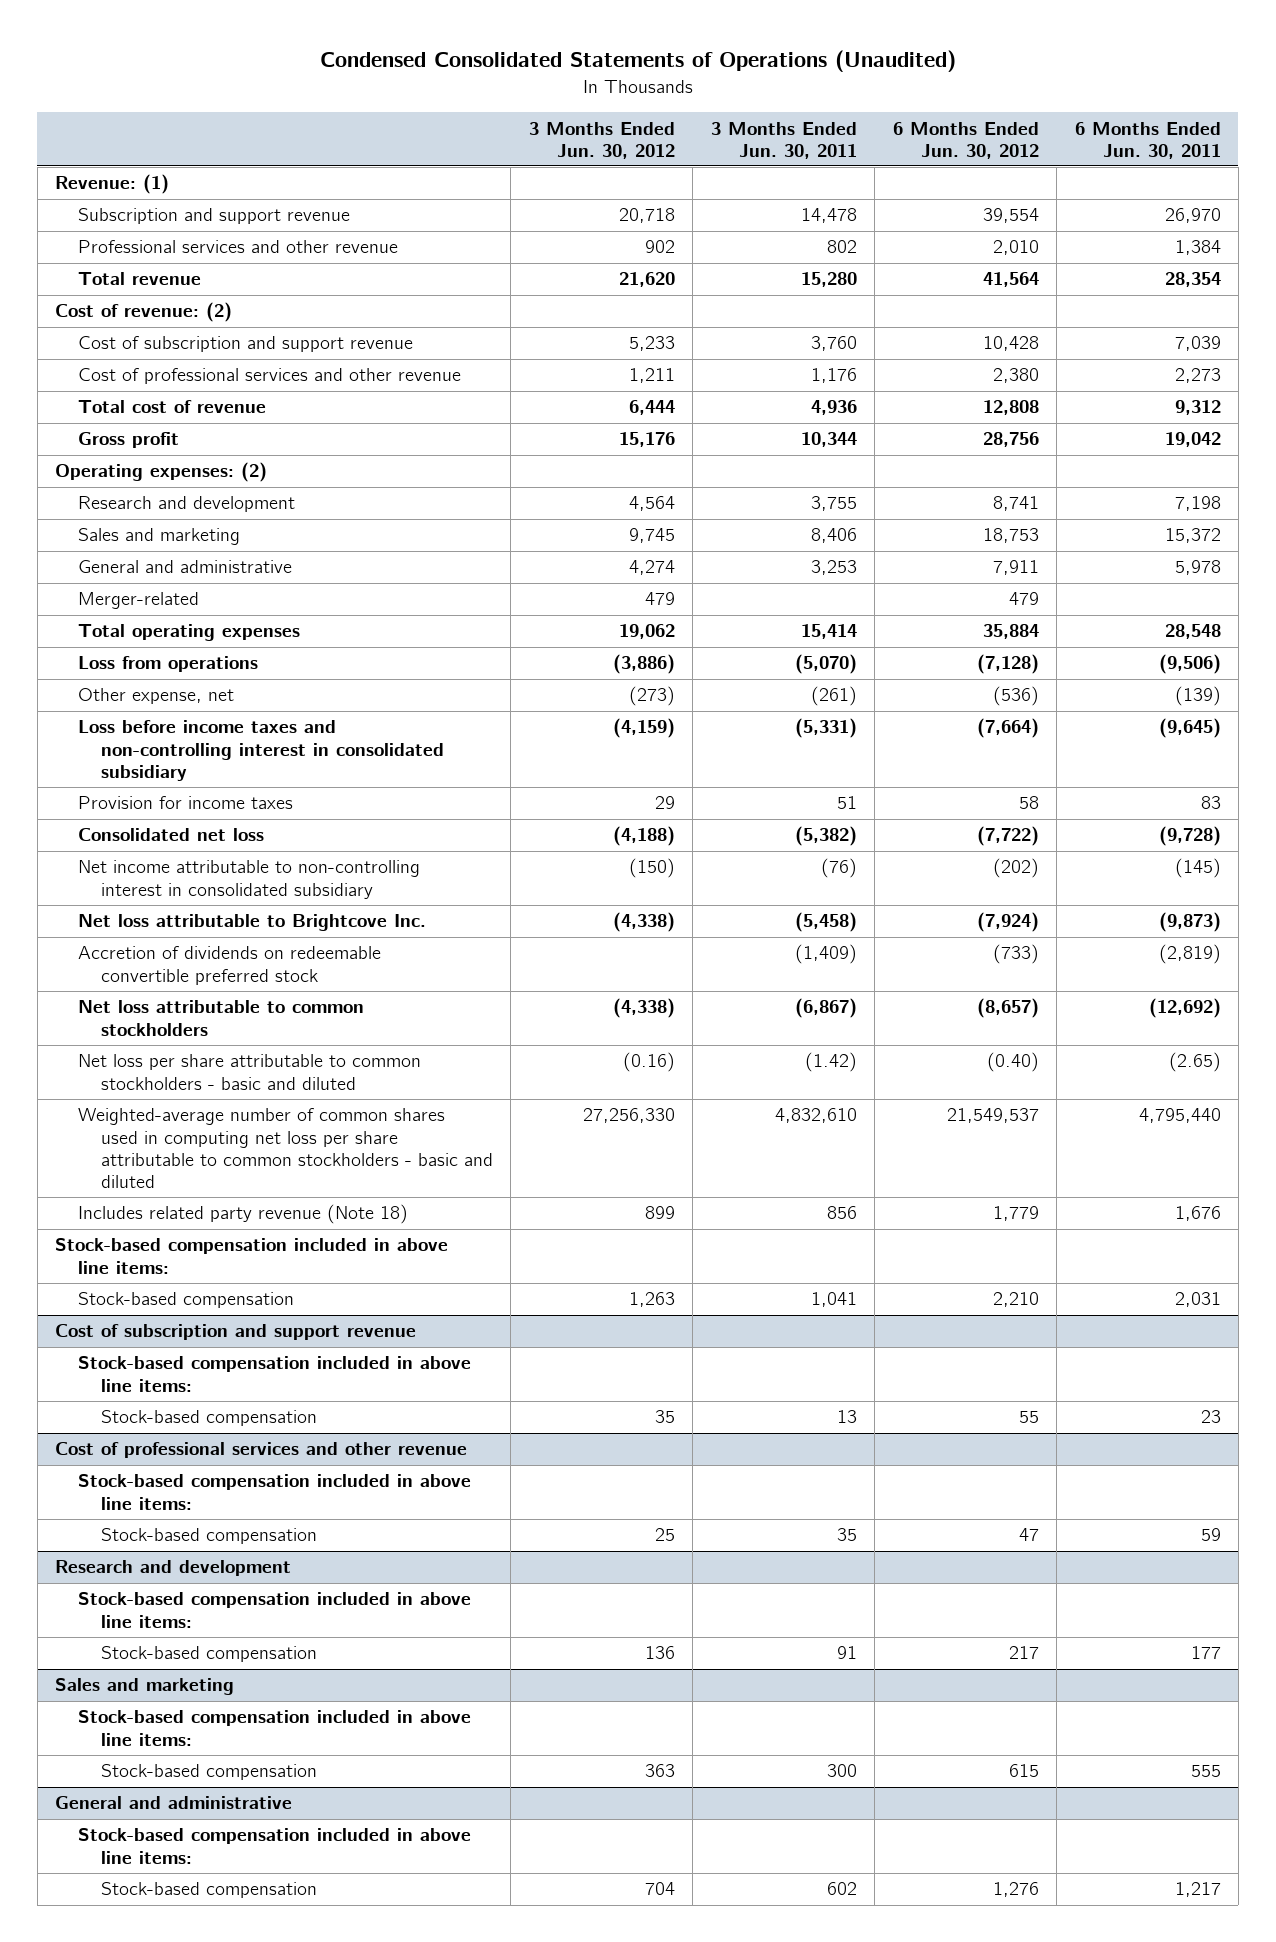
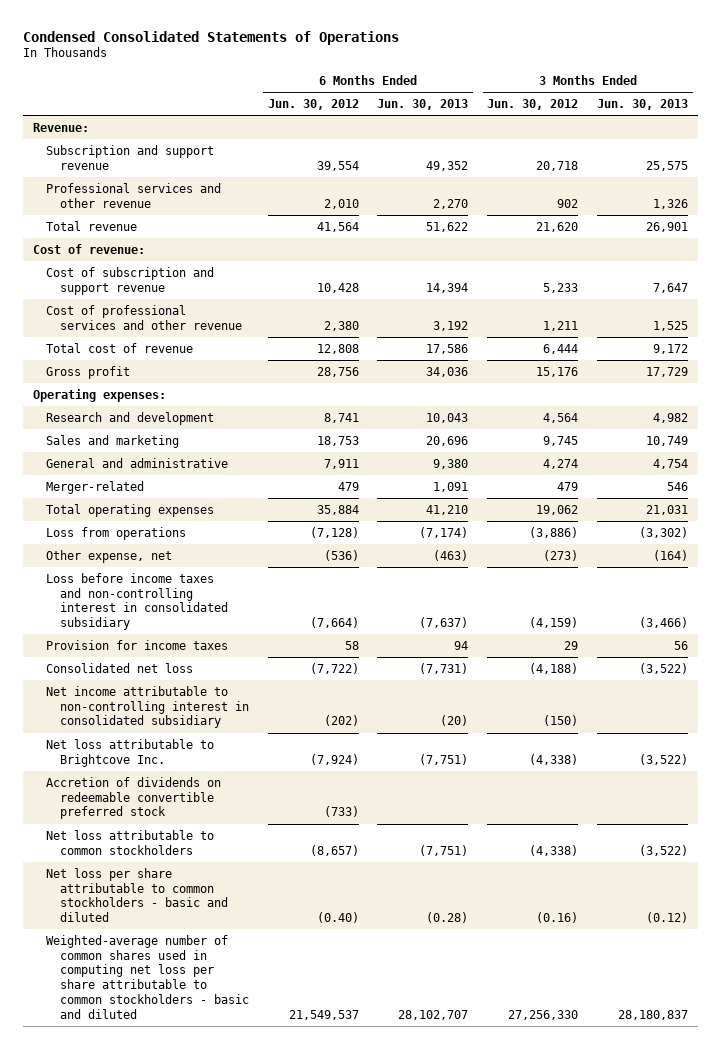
[319,50,956,73] Condensed Consolidated Statements of Operations (Unaudited) -> [23,30,400,45] Condensed Consolidated Statements of Operations
[710,121,857,159] 3 Months Ended Jun. 30, 2011 -> none
[1074,121,1221,159] 6 Months Ended Jun. 30, 2011 -> none
none -> [377,98,469,110] Jun. 30, 2013
none -> [597,98,689,110] Jun. 30, 2013
[55,174,170,195] Revenue: (1) -> [32,122,89,132] Revenue:
[55,302,233,323] Cost of revenue: (2) -> [32,243,145,254] Cost of revenue:
[55,462,268,483] Operating expenses: (2) -> [32,388,166,402] Operating expenses:
[78,1204,409,1225] Includes related party revenue (Note 18) -> none
[55,1238,449,1274] Stock-based compensation included in above line items: -> none
[78,1292,295,1309] Stock-based compensation -> none
[55,1324,417,1341] Cost of subscription and support revenue -> none
[78,1356,472,1392] Stock-based compensation included in above line items: -> none
[101,1410,318,1427] Stock-based compensation -> none
[55,1442,468,1459] Cost of professional services and other revenue -> none
[78,1474,472,1510] Stock-based compensation included in above line items: -> none
[101,1528,318,1545] Stock-based compensation -> none
[55,1560,292,1577] Research and development -> none
[78,1592,472,1628] Stock-based compensation included in above line items: -> none
[101,1646,318,1663] Stock-based compensation -> none
[55,1678,235,1696] Sales and marketing -> none
[78,1710,472,1746] Stock-based compensation included in above line items: -> none
[101,1764,318,1781] Stock-based compensation -> none
[55,1796,293,1810] General and administrative -> none
[78,1828,472,1864] Stock-based compensation included in above line items: -> none
[101,1882,318,1899] Stock-based compensation -> none

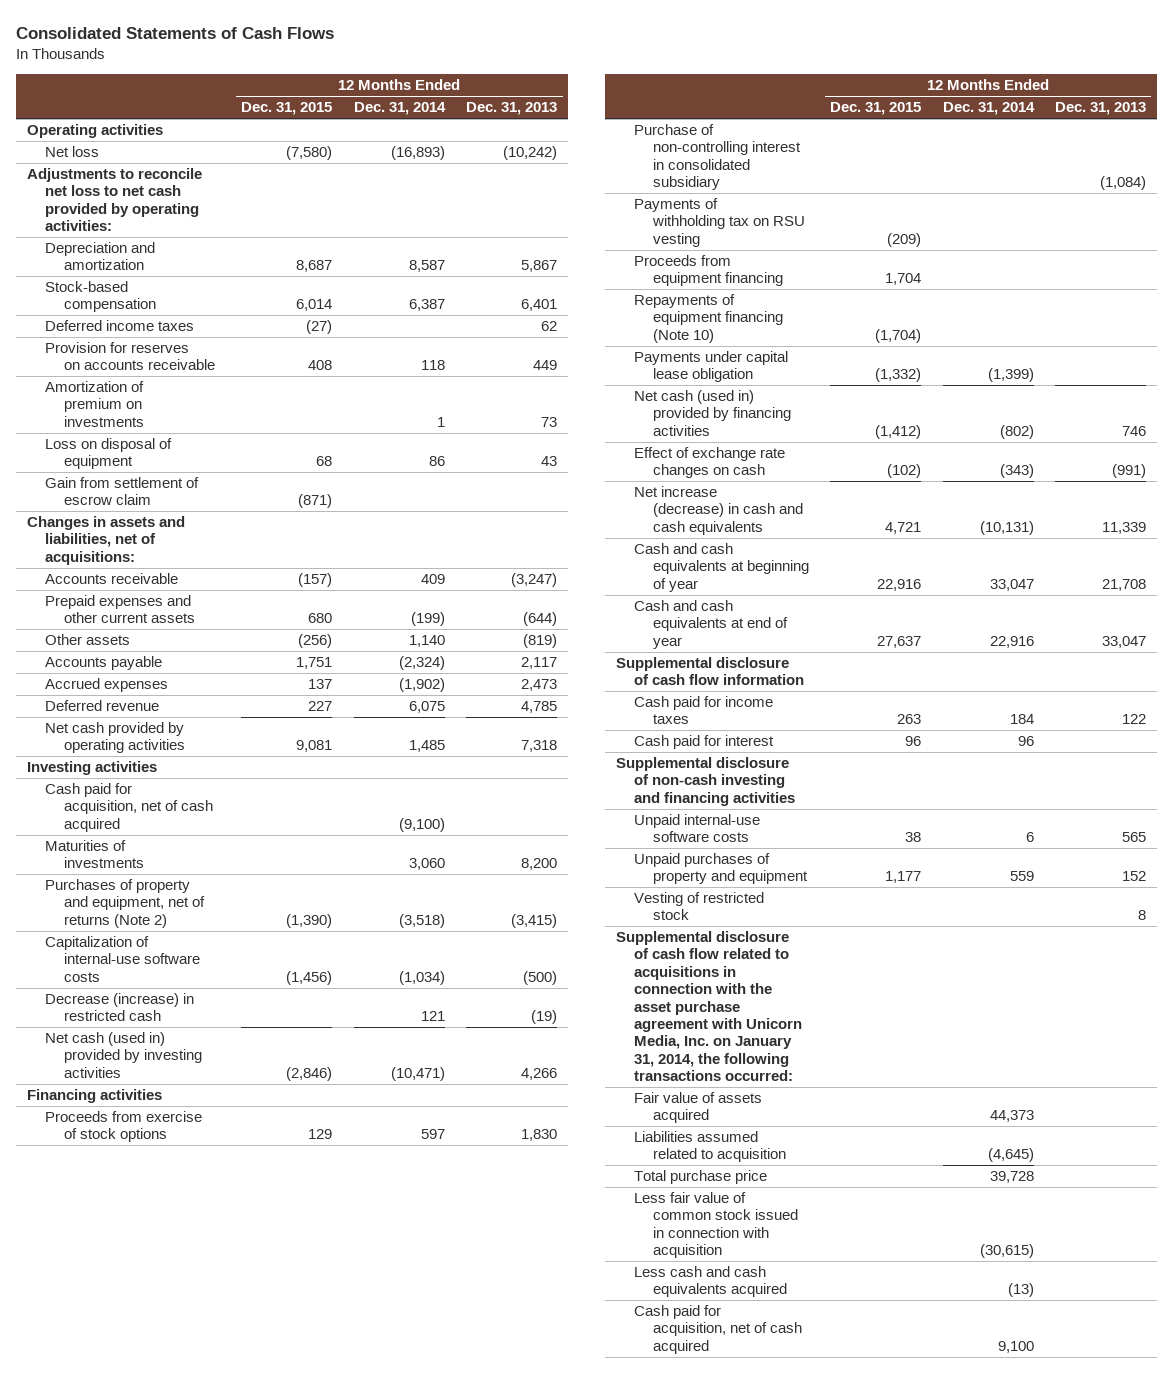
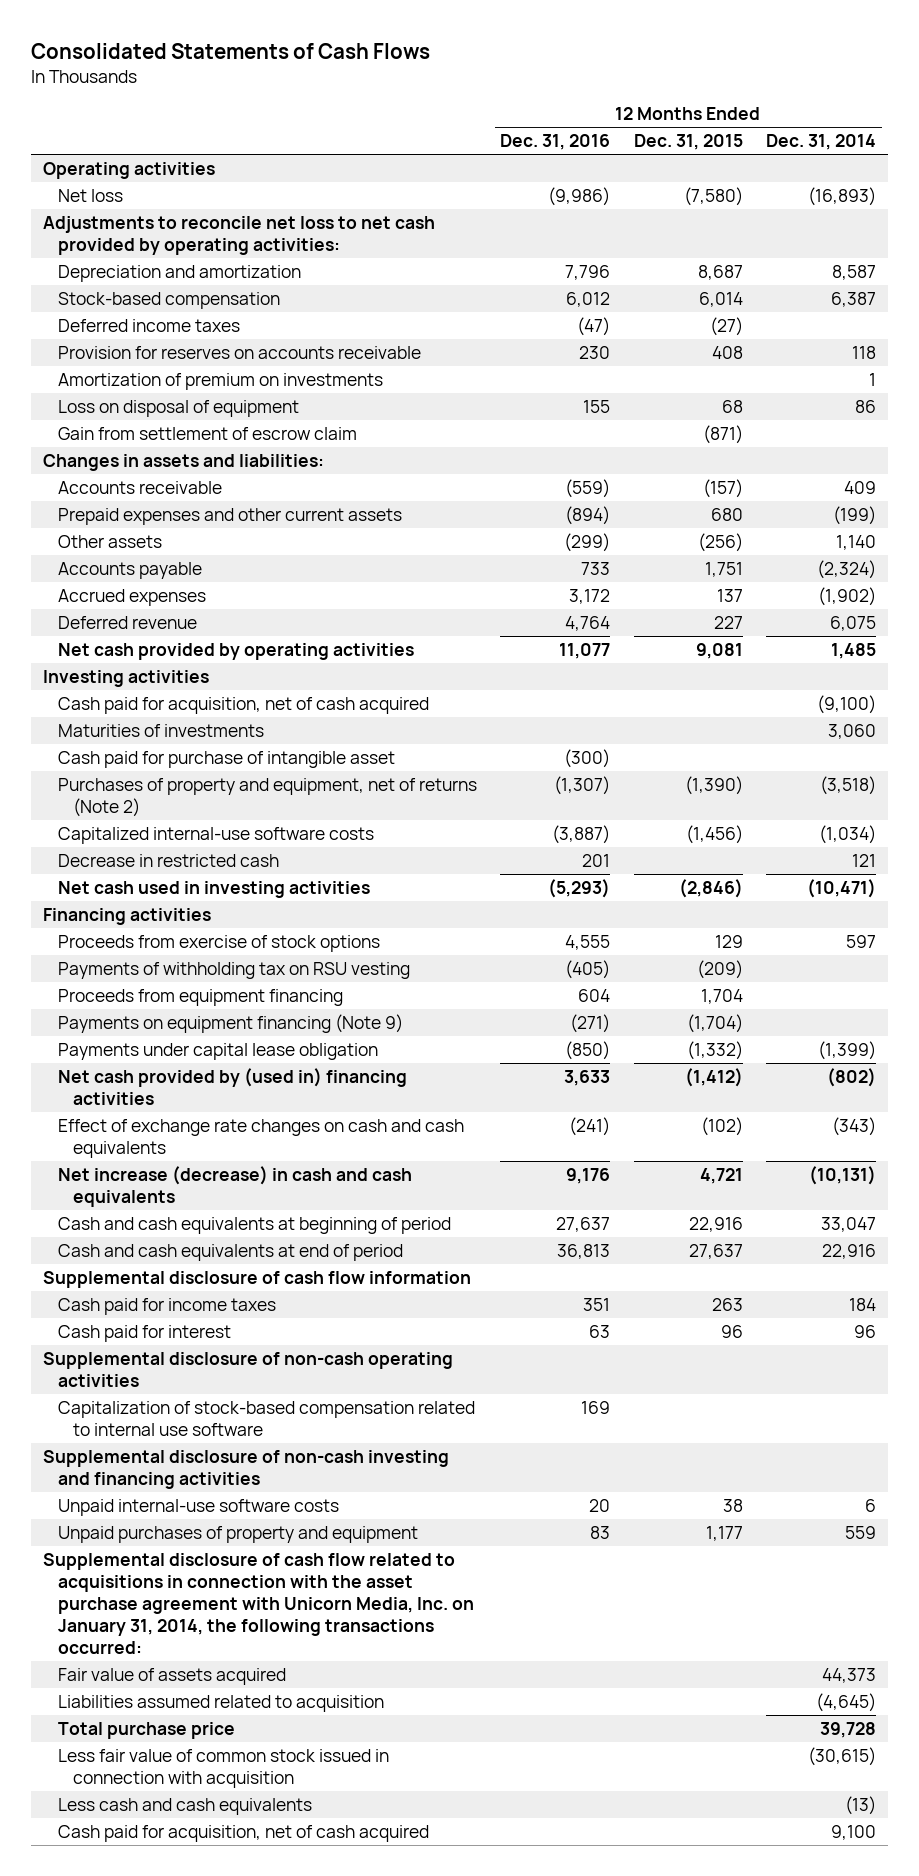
[466,102,558,116] Dec. 31, 2013 -> none
none -> [500,134,611,151] Dec. 31, 2016
[27,516,186,565] Changes in assets and liabilities, net of acquisitions: -> [42,453,324,471] Changes in assets and liabilities:
none -> [57,750,395,768] Cash paid for purchase of intangible asset
[45,936,200,982] Capitalization of internal-use software costs -> [57,826,374,844] Capitalized internal-use software costs
[45,993,195,1022] Decrease (increase) in restricted cash -> [57,853,279,867] Decrease in restricted cash
[45,1032,202,1078] Net cash (used in) provided by investing activities -> [57,880,370,898] Net cash used in investing activities
[634,124,801,191] Purchase of non-controlling interest in consolidated subsidiary -> none
[634,294,783,343] Repayments of equipment financing (Note 10) -> [57,1013,403,1033] Payments on equipment financing (Note 9)
[634,390,791,436] Net cash (used in) provided by financing activities -> [57,1067,407,1105] Net cash provided by (used in) financing activities
[634,447,786,479] Effect of exchange rate changes on cash -> [57,1118,464,1158] Effect of exchange rate changes on cash and cash equivalents
[634,543,809,592] Cash and cash equivalents at beginning of year -> [57,1216,451,1234] Cash and cash equivalents at beginning of period
[634,600,788,649] Cash and cash equivalents at end of year -> [57,1243,403,1261] Cash and cash equivalents at end of period
none -> [42,1351,453,1387] Supplemental disclosure of non-cash operating activities
none -> [57,1400,475,1436] Capitalization of stock-based compensation related to internal use software
[634,892,765,921] Vesting of restricted stock -> none
[634,1266,787,1298] Less cash and cash equivalents acquired -> [57,1797,312,1815] Less cash and cash equivalents

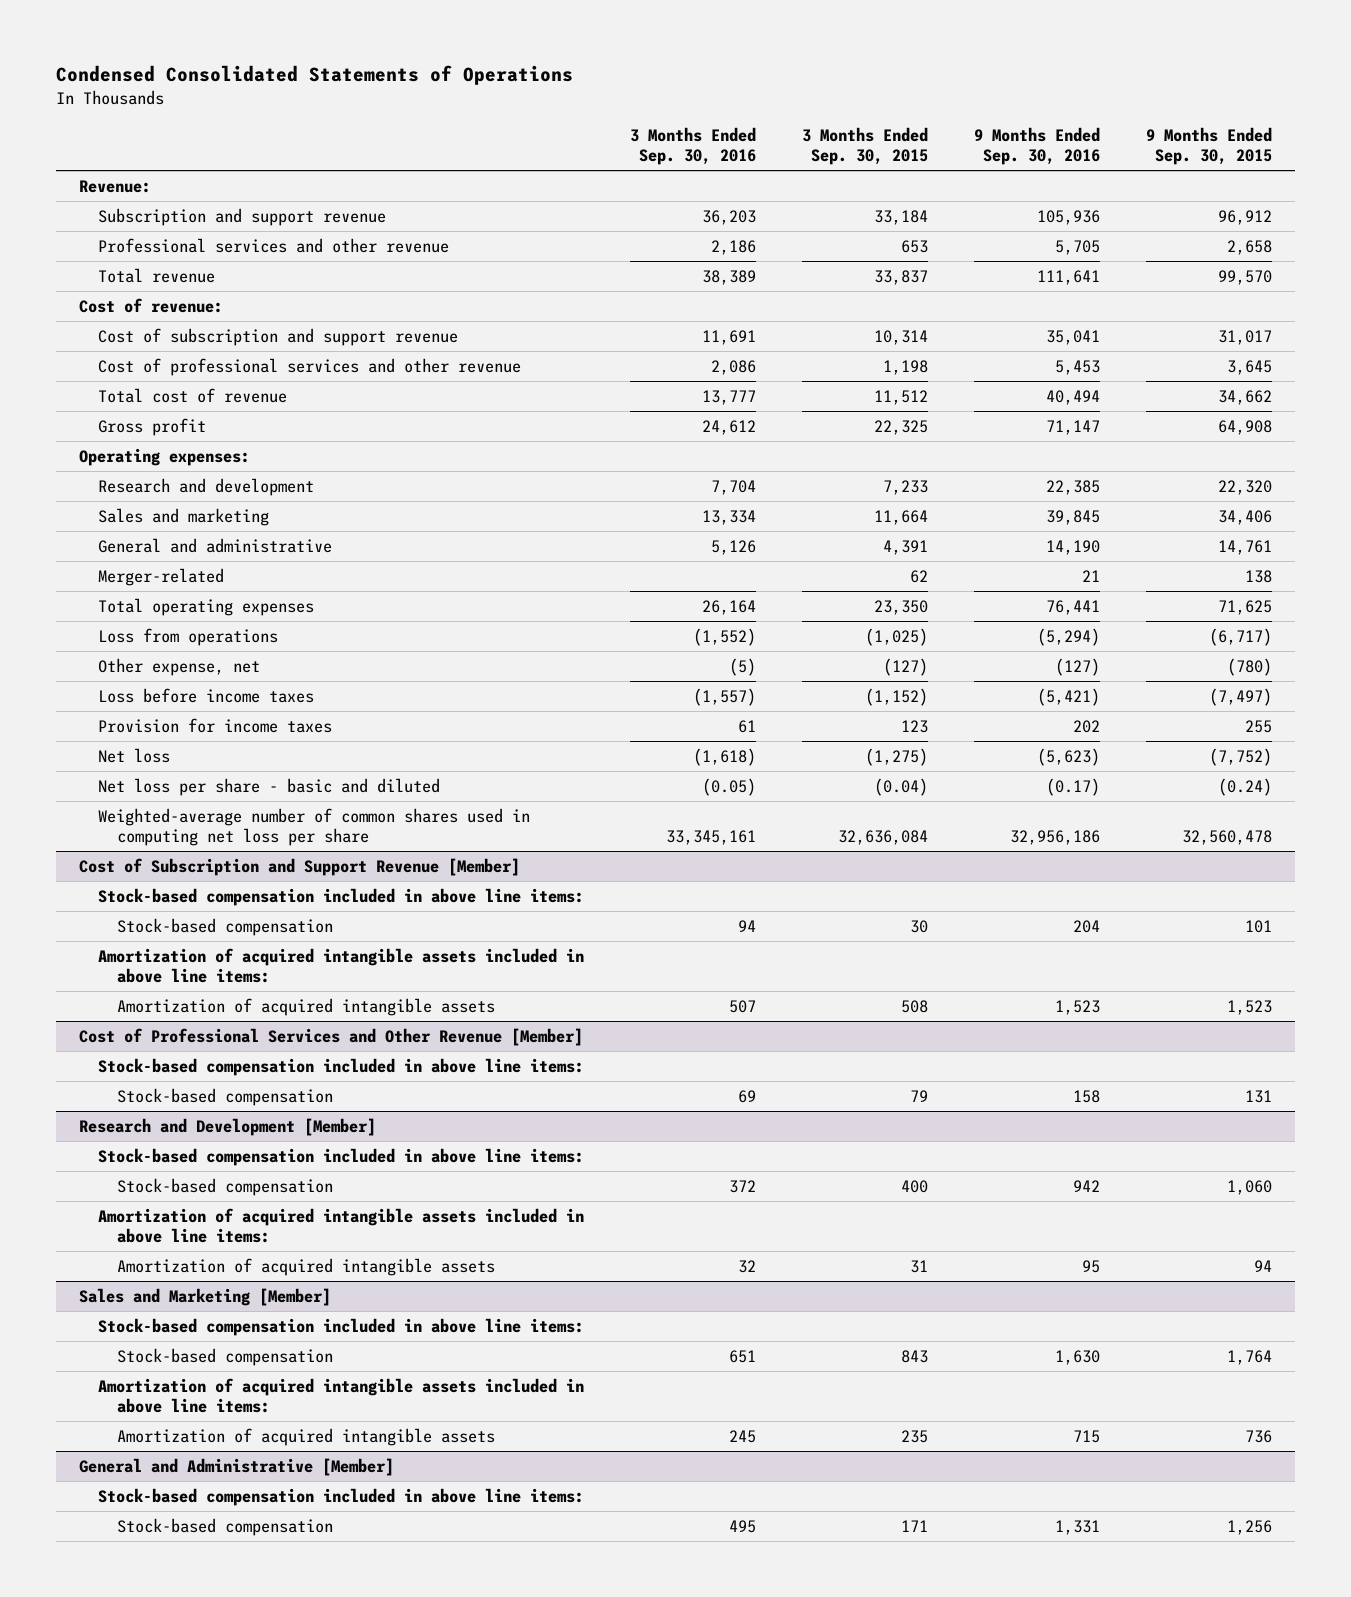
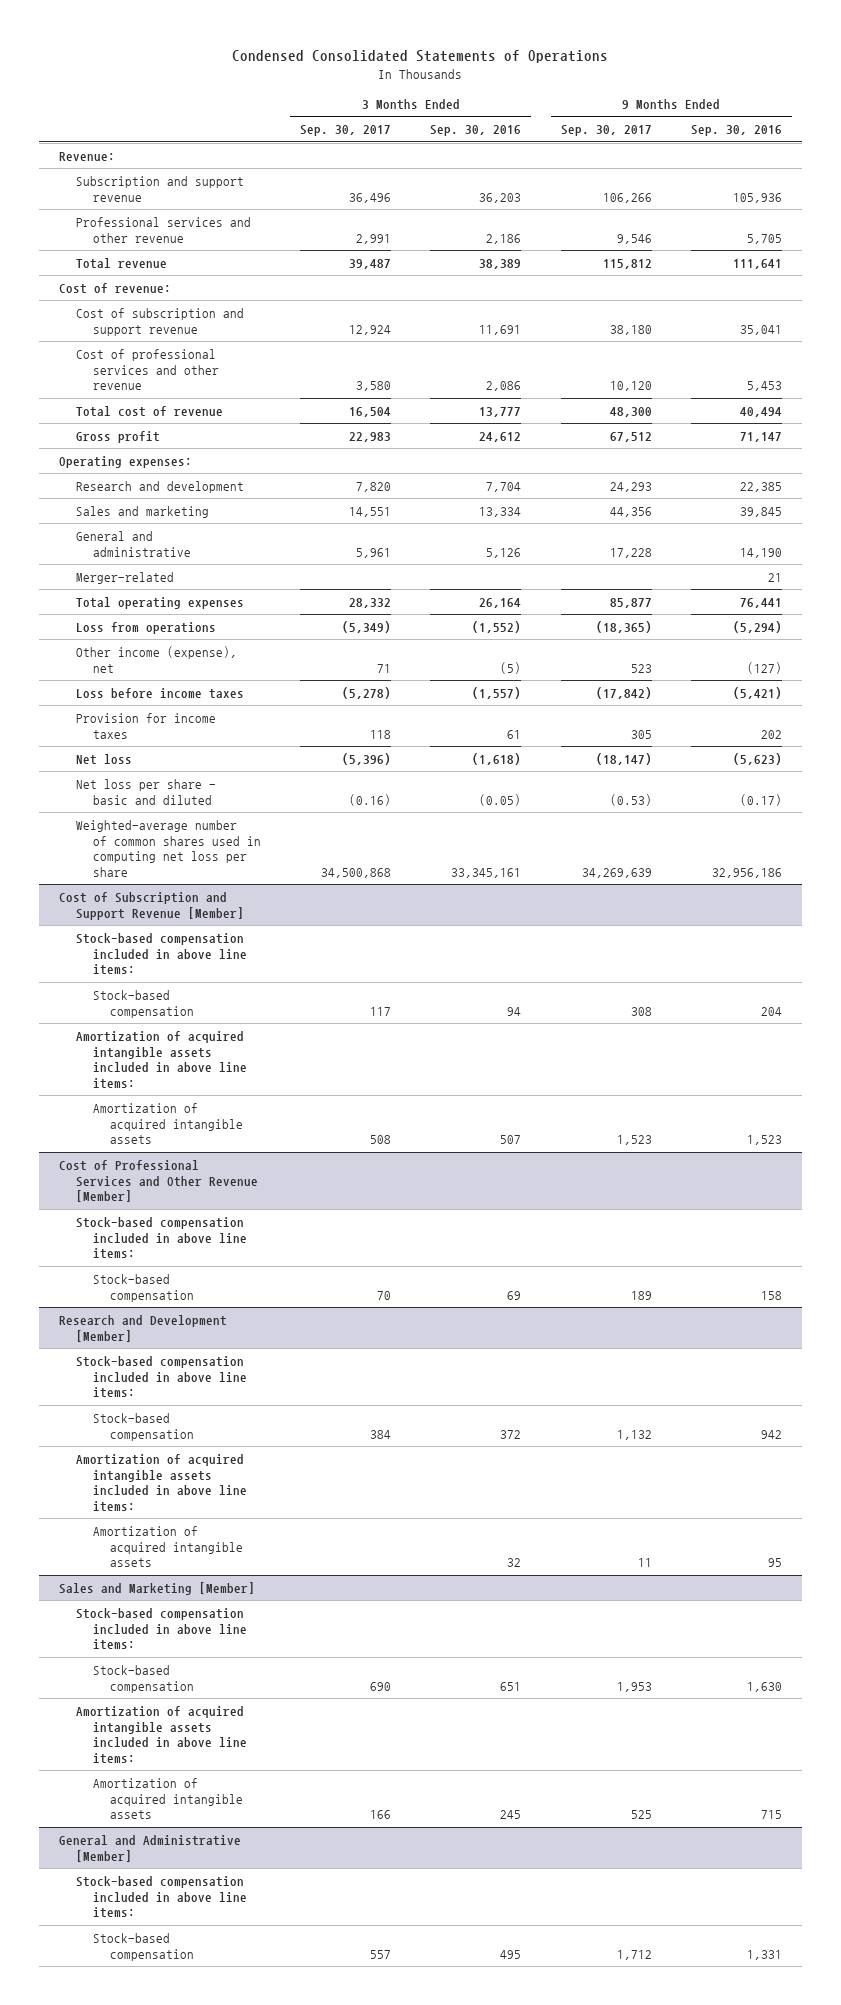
[802,126,929,166] 3 Months Ended Sep. 30, 2015 -> none
[1145,126,1272,166] 9 Months Ended Sep. 30, 2015 -> none
none -> [300,125,392,137] Sep. 30, 2017
none -> [560,125,652,137] Sep. 30, 2017
[98,657,261,676] Other expense, net -> [76,645,238,673] Other income (expense), net

